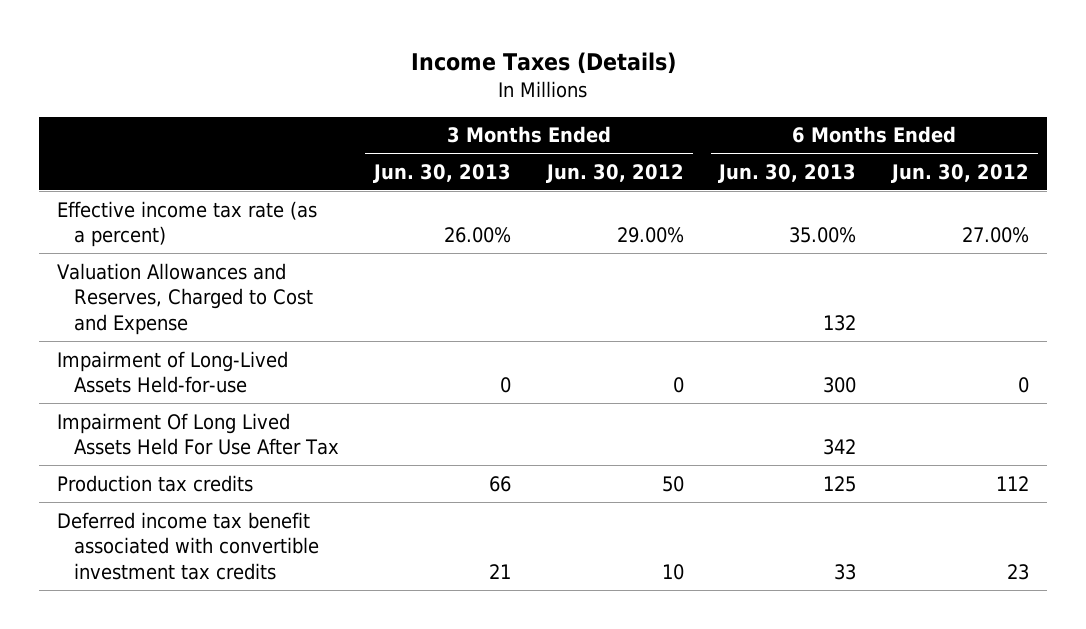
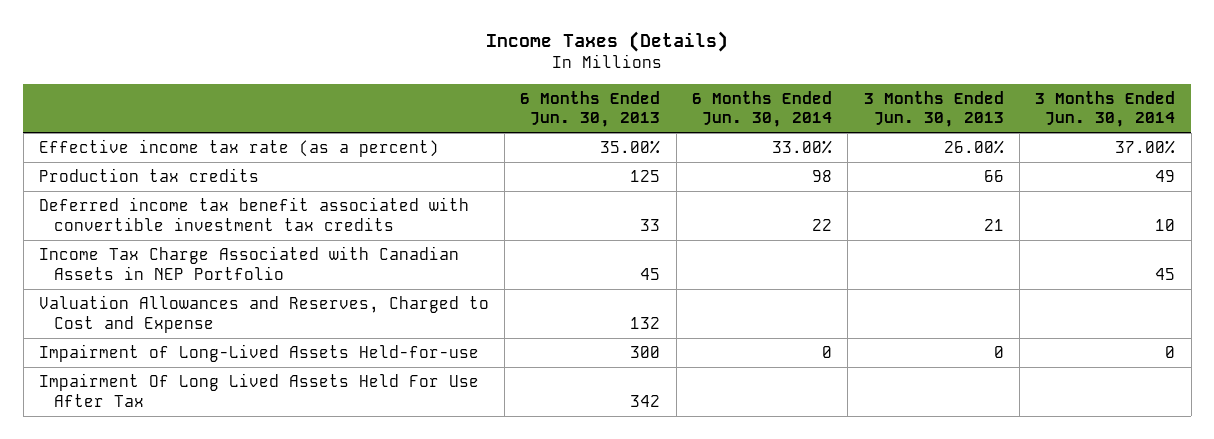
[545,163,684,183] Jun. 30, 2012 -> none
[891,163,1030,183] Jun. 30, 2012 -> none
none -> [692,90,833,128] 6 Months Ended Jun. 30, 2014
none -> [1035,90,1176,128] 3 Months Ended Jun. 30, 2014
[57,474,254,492] Production tax credits -> [38,168,259,183] Production tax credits
[57,511,319,580] Deferred income tax benefit associated with convertible investment tax credits -> [38,197,469,231] Deferred income tax benefit associated with convertible investment tax credits
none -> [38,246,459,280] Income Tax Charge Associated with Canadian Assets in NEP Portfolio

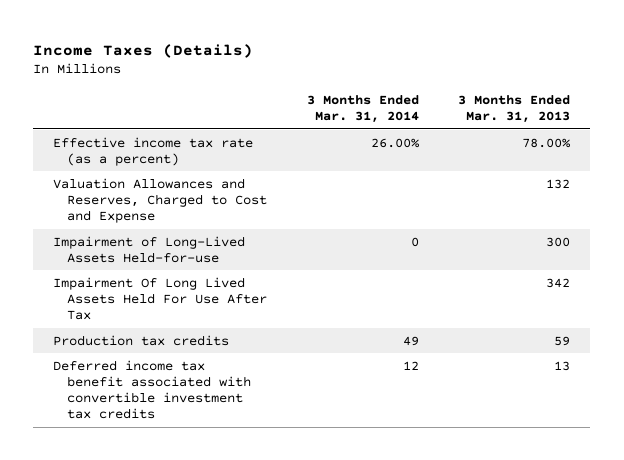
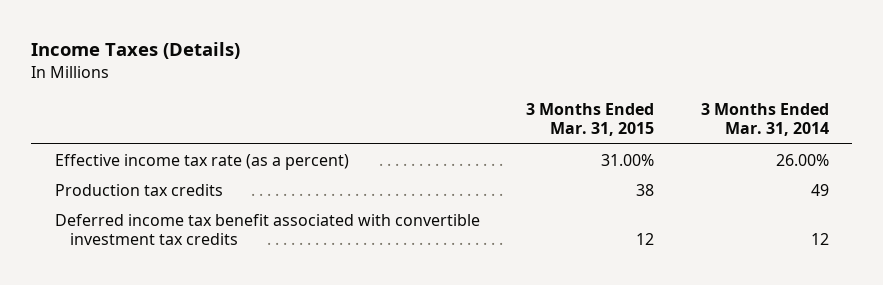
[458,94,571,124] 3 Months Ended Mar. 31, 2013 -> none
none -> [526,103,655,137] 3 Months Ended Mar. 31, 2015
[53,177,267,224] Valuation Allowances and Reserves, Charged to Cost and Expense -> none
[53,235,246,263] Impairment of Long-Lived Assets Held-for-use -> none
[53,276,267,321] Impairment Of Long Lived Assets Held For Use After Tax -> none

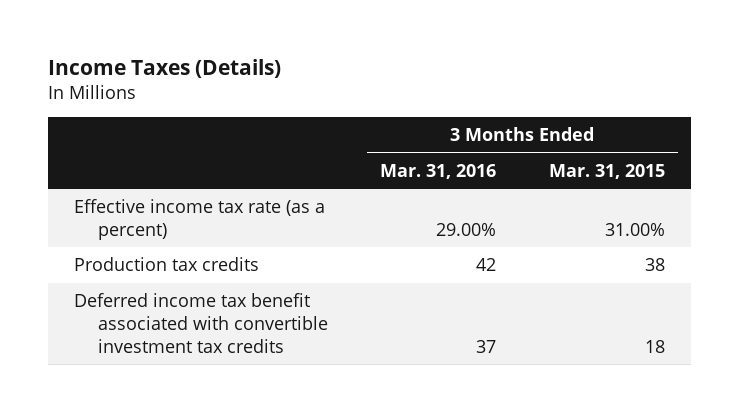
[700,103,829,137] 3 Months Ended Mar. 31, 2014 -> none
none -> [380,163,497,179] Mar. 31, 2016
[636,232,655,245] 12 -> [644,339,665,353] 18

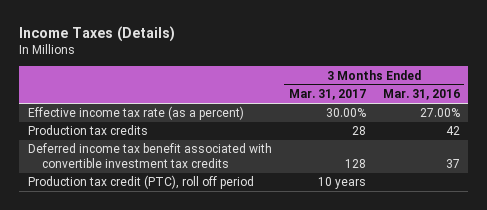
[548,163,665,179] Mar. 31, 2015 -> none
none -> [288,89,366,101] Mar. 31, 2017
[436,222,497,236] 29.00% -> [419,108,460,118] 27.00%
none -> [27,175,254,190] Production tax credit (PTC), roll off period

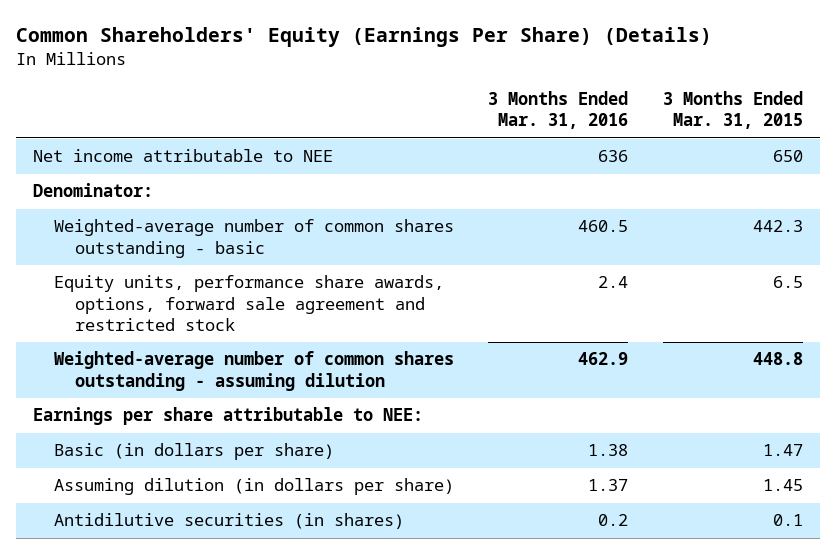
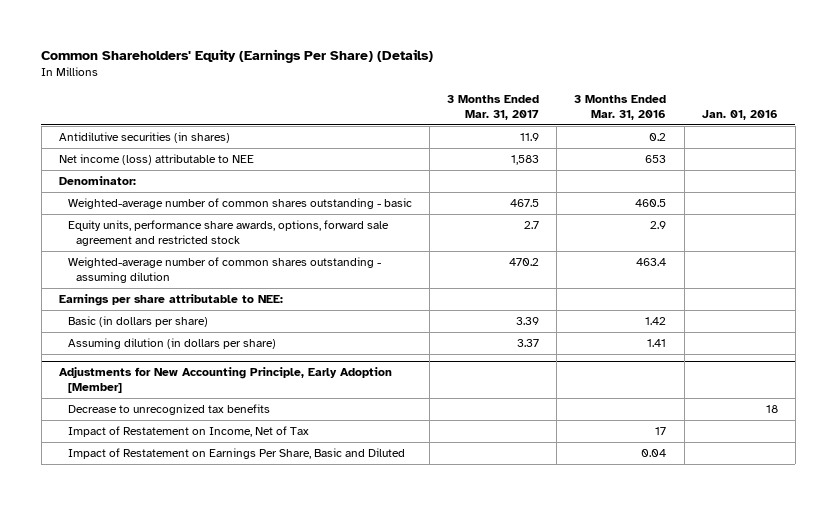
[662,91,803,130] 3 Months Ended Mar. 31, 2015 -> none
none -> [446,95,539,121] 3 Months Ended Mar. 31, 2017
none -> [701,110,778,121] Jan. 01, 2016
[54,513,405,530] Antidilutive securities (in shares) -> [58,131,230,143] Antidilutive securities (in shares)
[32,149,333,163] Net income attributable to NEE -> [58,153,254,165] Net income (loss) attributable to NEE
[598,150,629,163] 636 -> [645,154,667,163] 653
[598,276,629,289] 2.4 -> [650,220,667,229] 2.9
[578,352,629,366] 462.9 -> [636,257,667,266] 463.4
[588,444,629,457] 1.38 -> [645,316,667,325] 1.42
[588,479,629,492] 1.37 -> [647,338,667,347] 1.41
none -> [58,367,392,394] Adjustments for New Accounting Principle, Early Adoption [Member]
none -> [67,403,270,415] Decrease to unrecognized tax benefits
none -> [67,425,309,437] Impact of Restatement on Income, Net of Tax
none -> [67,447,405,459] Impact of Restatement on Earnings Per Share, Basic and Diluted

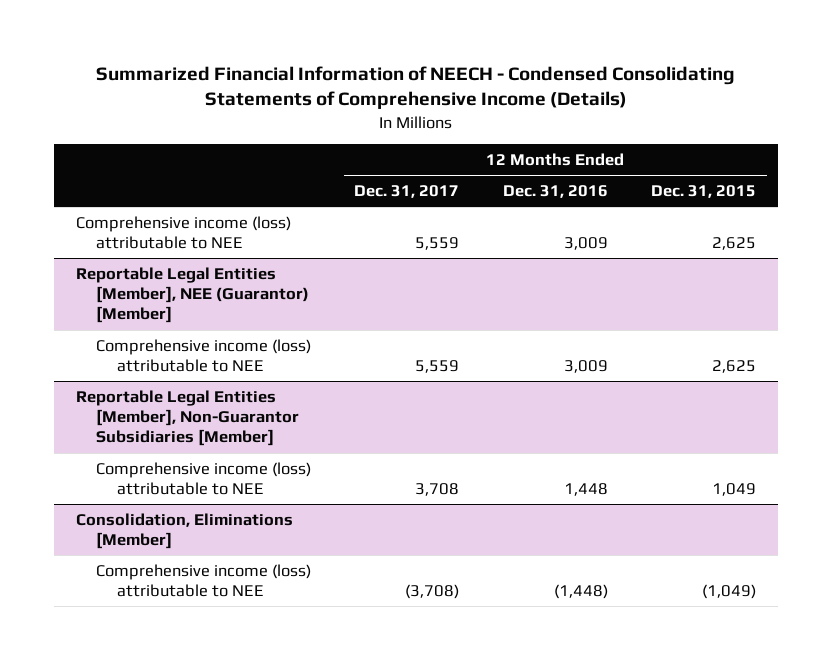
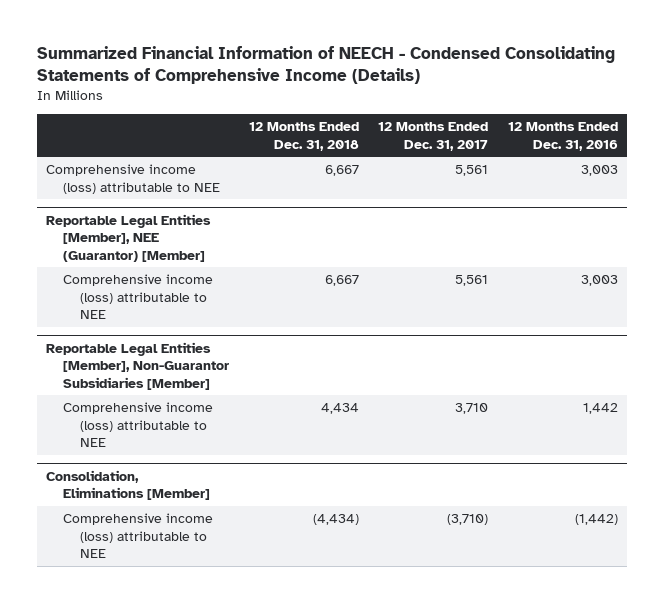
[651,185,757,199] Dec. 31, 2015 -> none
none -> [248,122,359,151] 12 Months Ended Dec. 31, 2018
[415,237,460,251] 5,559 -> [455,165,489,177] 5,561
[563,237,608,251] 3,009 -> [580,165,618,177] 3,003
[415,360,460,374] 5,559 -> [455,275,489,287] 5,561
[563,360,608,374] 3,009 -> [580,275,618,287] 3,003
[415,483,460,497] 3,708 -> [455,403,489,415] 3,710
[563,483,608,497] 1,448 -> [582,403,618,415] 1,442
[405,584,460,600] (3,708) -> [447,514,489,526] (3,710)
[553,584,608,600] (1,448) -> [574,514,618,526] (1,442)

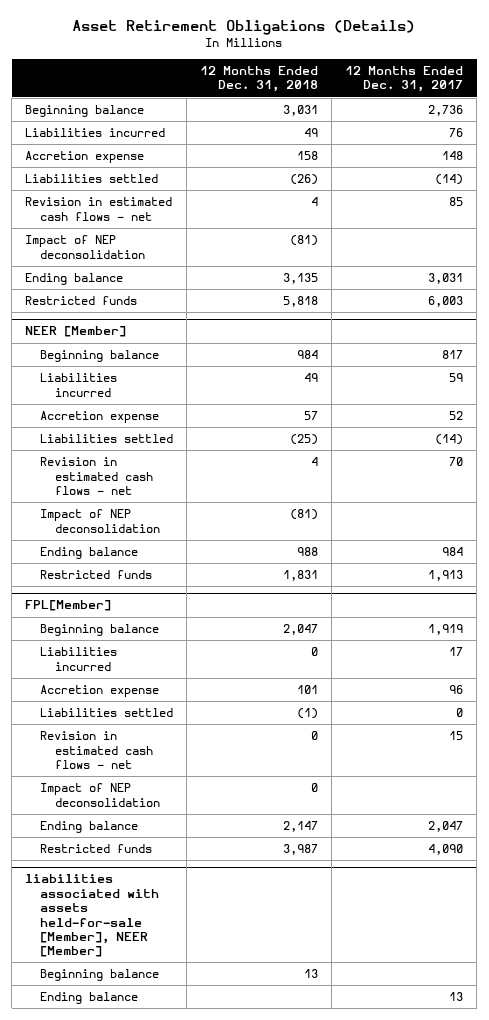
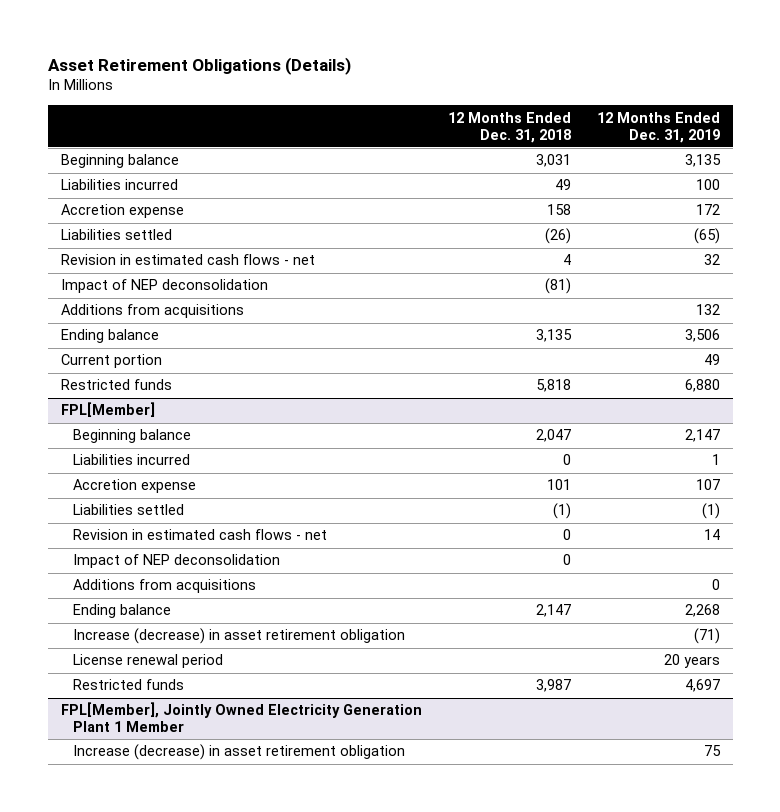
[345,66,464,93] 12 Months Ended Dec. 31, 2017 -> none
none -> [596,111,720,143] 12 Months Ended Dec. 31, 2019
none -> [60,304,244,319] Additions from acquisitions
none -> [60,354,162,369] Current portion
[25,326,127,338] NEER [Member] -> none
[40,350,160,363] Beginning balance -> none
[40,373,118,397] Liabilities incurred -> none
[40,411,160,424] Accretion expense -> none
[40,434,174,444] Liabilities settled -> none
[40,457,154,496] Revision in estimated cash flows - net -> none
[40,509,161,533] Impact of NEP deconsolidation -> none
[40,547,139,560] Ending balance -> none
[40,570,153,580] Restricted funds -> none
none -> [73,579,257,594] Additions from acquisitions
none -> [73,628,406,645] Increase (decrease) in asset retirement obligation
none -> [73,654,224,669] License renewal period
[25,874,160,958] liabilities associated with assets held-for-sale [Member], NEER [Member] -> none
[40,969,160,982] Beginning balance -> none
[40,992,139,1005] Ending balance -> none
none -> [60,702,422,733] FPL[Member], Jointly Owned Electricity Generation Plant 1 Member
none -> [73,744,406,761] Increase (decrease) in asset retirement obligation

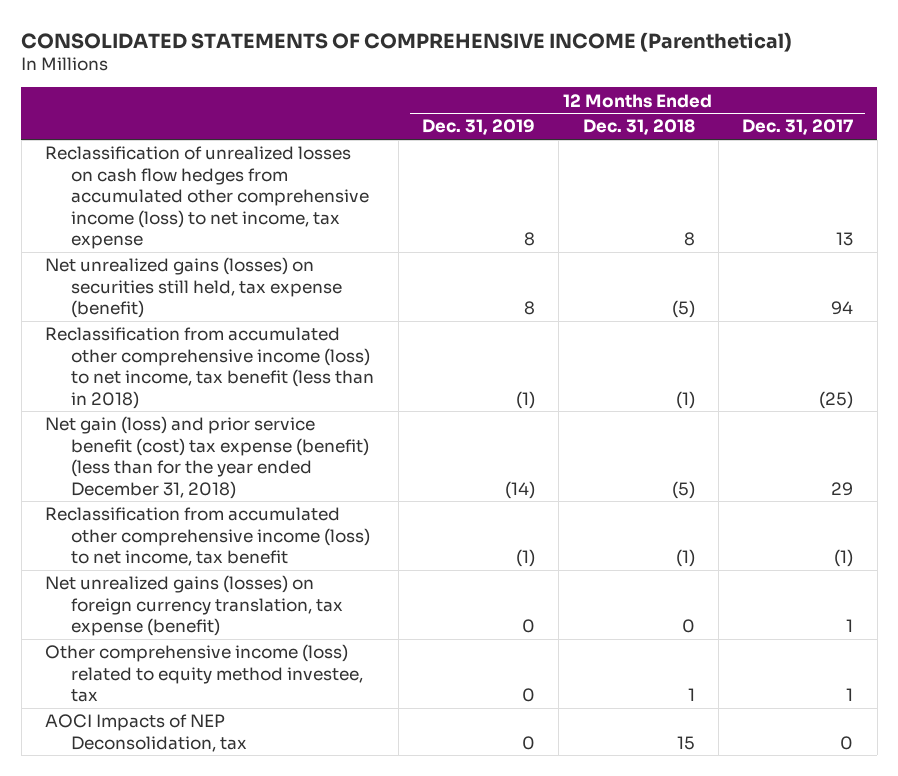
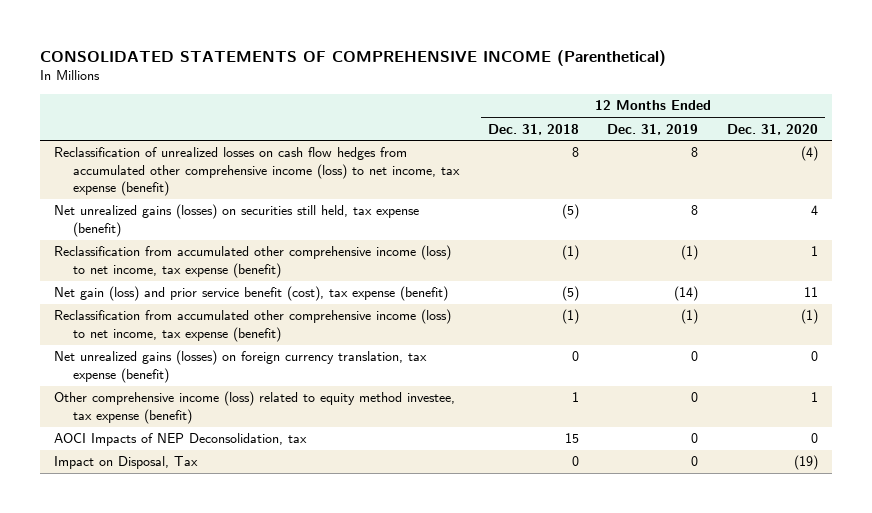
[742,119,854,136] Dec. 31, 2017 -> none
none -> [726,123,818,135] Dec. 31, 2020
[44,146,370,250] Reclassification of unrealized losses on cash flow hedges from accumulated other comprehensive income (loss) to net income, tax expense -> [54,147,461,197] Reclassification of unrealized losses on cash flow hedges from accumulated other comprehensive income (loss) to net income, tax expense (benefit)
[44,327,375,409] Reclassification from accumulated other comprehensive income (loss) to net income, tax benefit (less than in 2018) -> [54,245,452,278] Reclassification from accumulated other comprehensive income (loss) to net income, tax expense (benefit)
[44,416,370,499] Net gain (loss) and prior service benefit (cost) tax expense (benefit) (less than for the year ended December 31, 2018) -> [54,286,449,302] Net gain (loss) and prior service benefit (cost), tax expense (benefit)
[44,507,371,567] Reclassification from accumulated other comprehensive income (loss) to net income, tax benefit -> [54,309,452,342] Reclassification from accumulated other comprehensive income (loss) to net income, tax expense (benefit)
[44,644,364,703] Other comprehensive income (loss) related to equity method investee, tax -> [54,391,456,424] Other comprehensive income (loss) related to equity method investee, tax expense (benefit)
none -> [54,456,199,470] Impact on Disposal, Tax

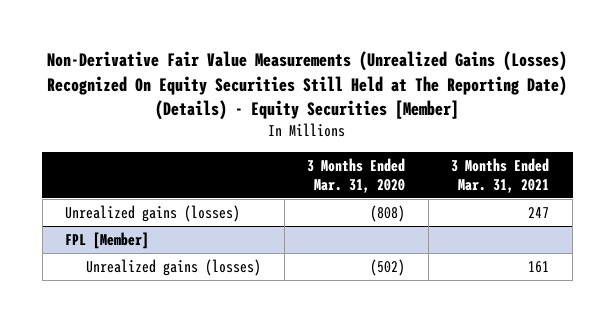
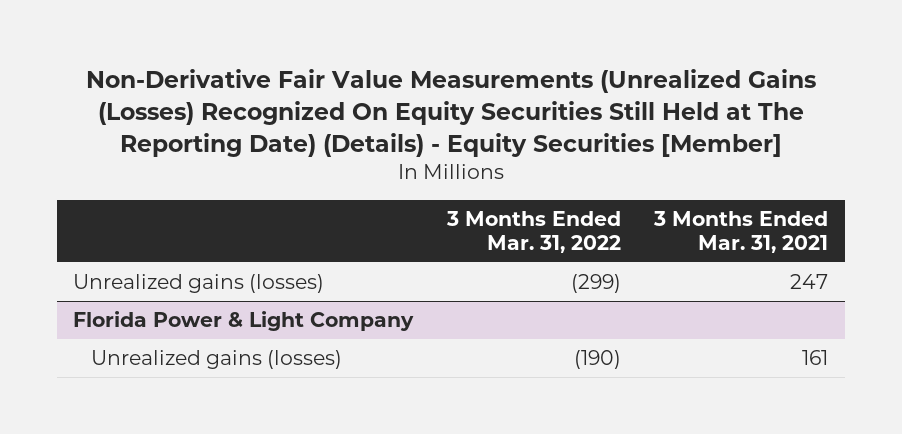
[307,157,406,193] 3 Months Ended Mar. 31, 2020 -> none
none -> [445,210,621,253] 3 Months Ended Mar. 31, 2022
[65,231,150,249] FPL [Member] -> [73,311,415,332] Florida Power & Light Company

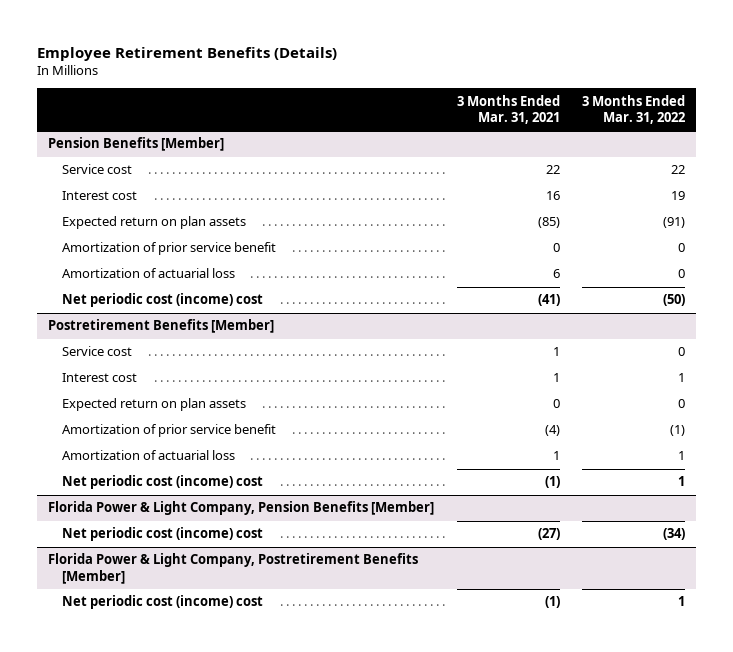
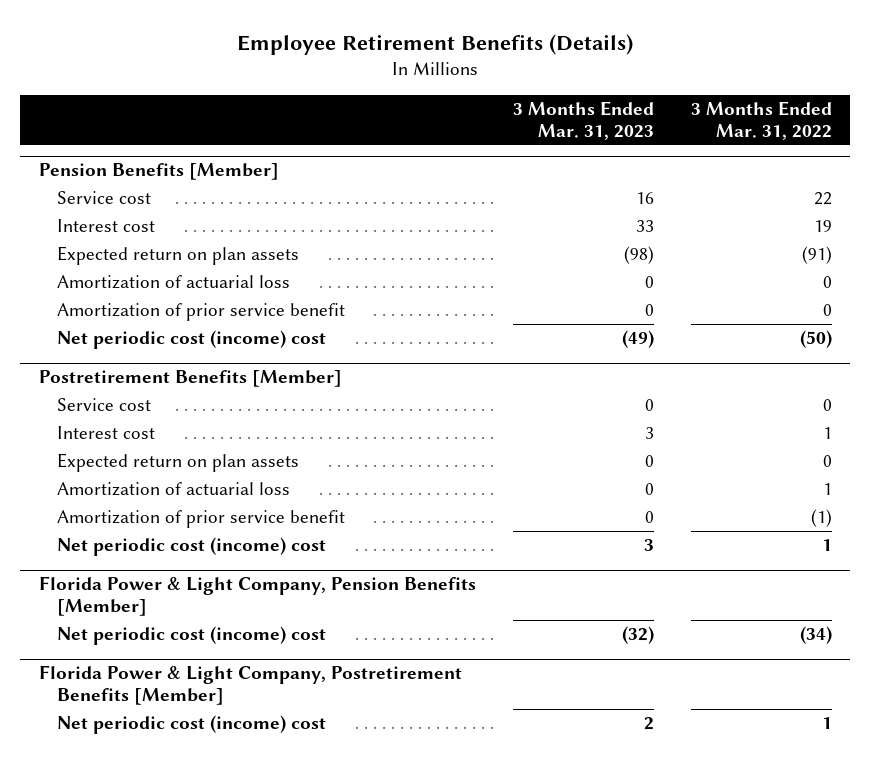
[456,94,560,125] 3 Months Ended Mar. 31, 2021 -> none
none -> [512,100,654,140] 3 Months Ended Mar. 31, 2023
[62,242,277,256] Amortization of prior service benefit -> [56,302,345,321] Amortization of prior service benefit
[62,424,277,438] Amortization of prior service benefit -> [56,509,345,528] Amortization of prior service benefit

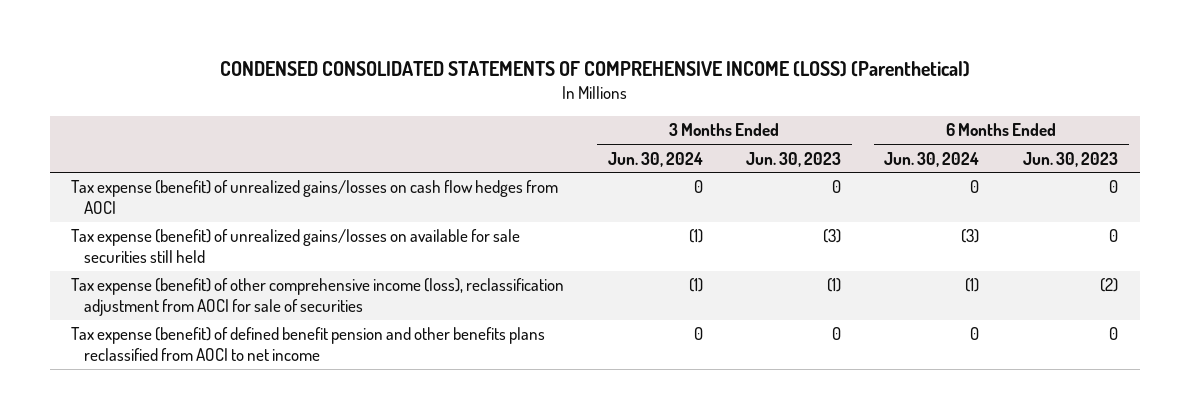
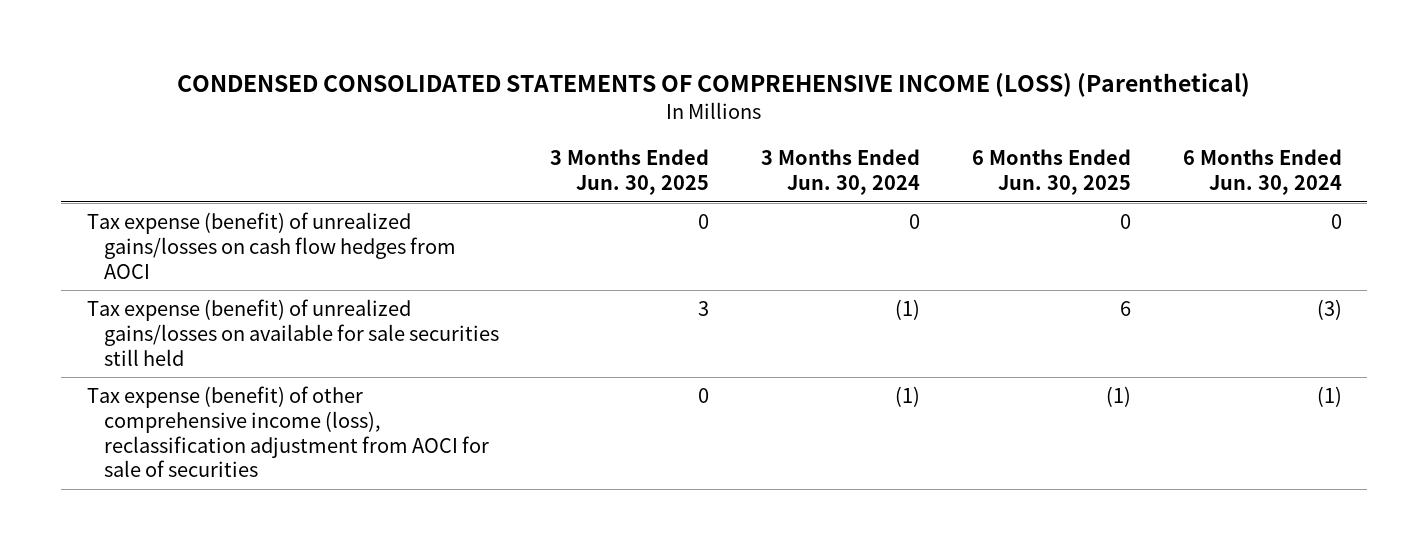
[746,151,842,167] Jun. 30, 2023 -> none
[1022,151,1118,167] Jun. 30, 2023 -> none
none -> [550,149,710,196] 3 Months Ended Jun. 30, 2025
none -> [971,149,1131,196] 6 Months Ended Jun. 30, 2025
[71,327,546,362] Tax expense (benefit) of defined benefit pension and other benefits plans reclassified from AOCI to net income -> none

